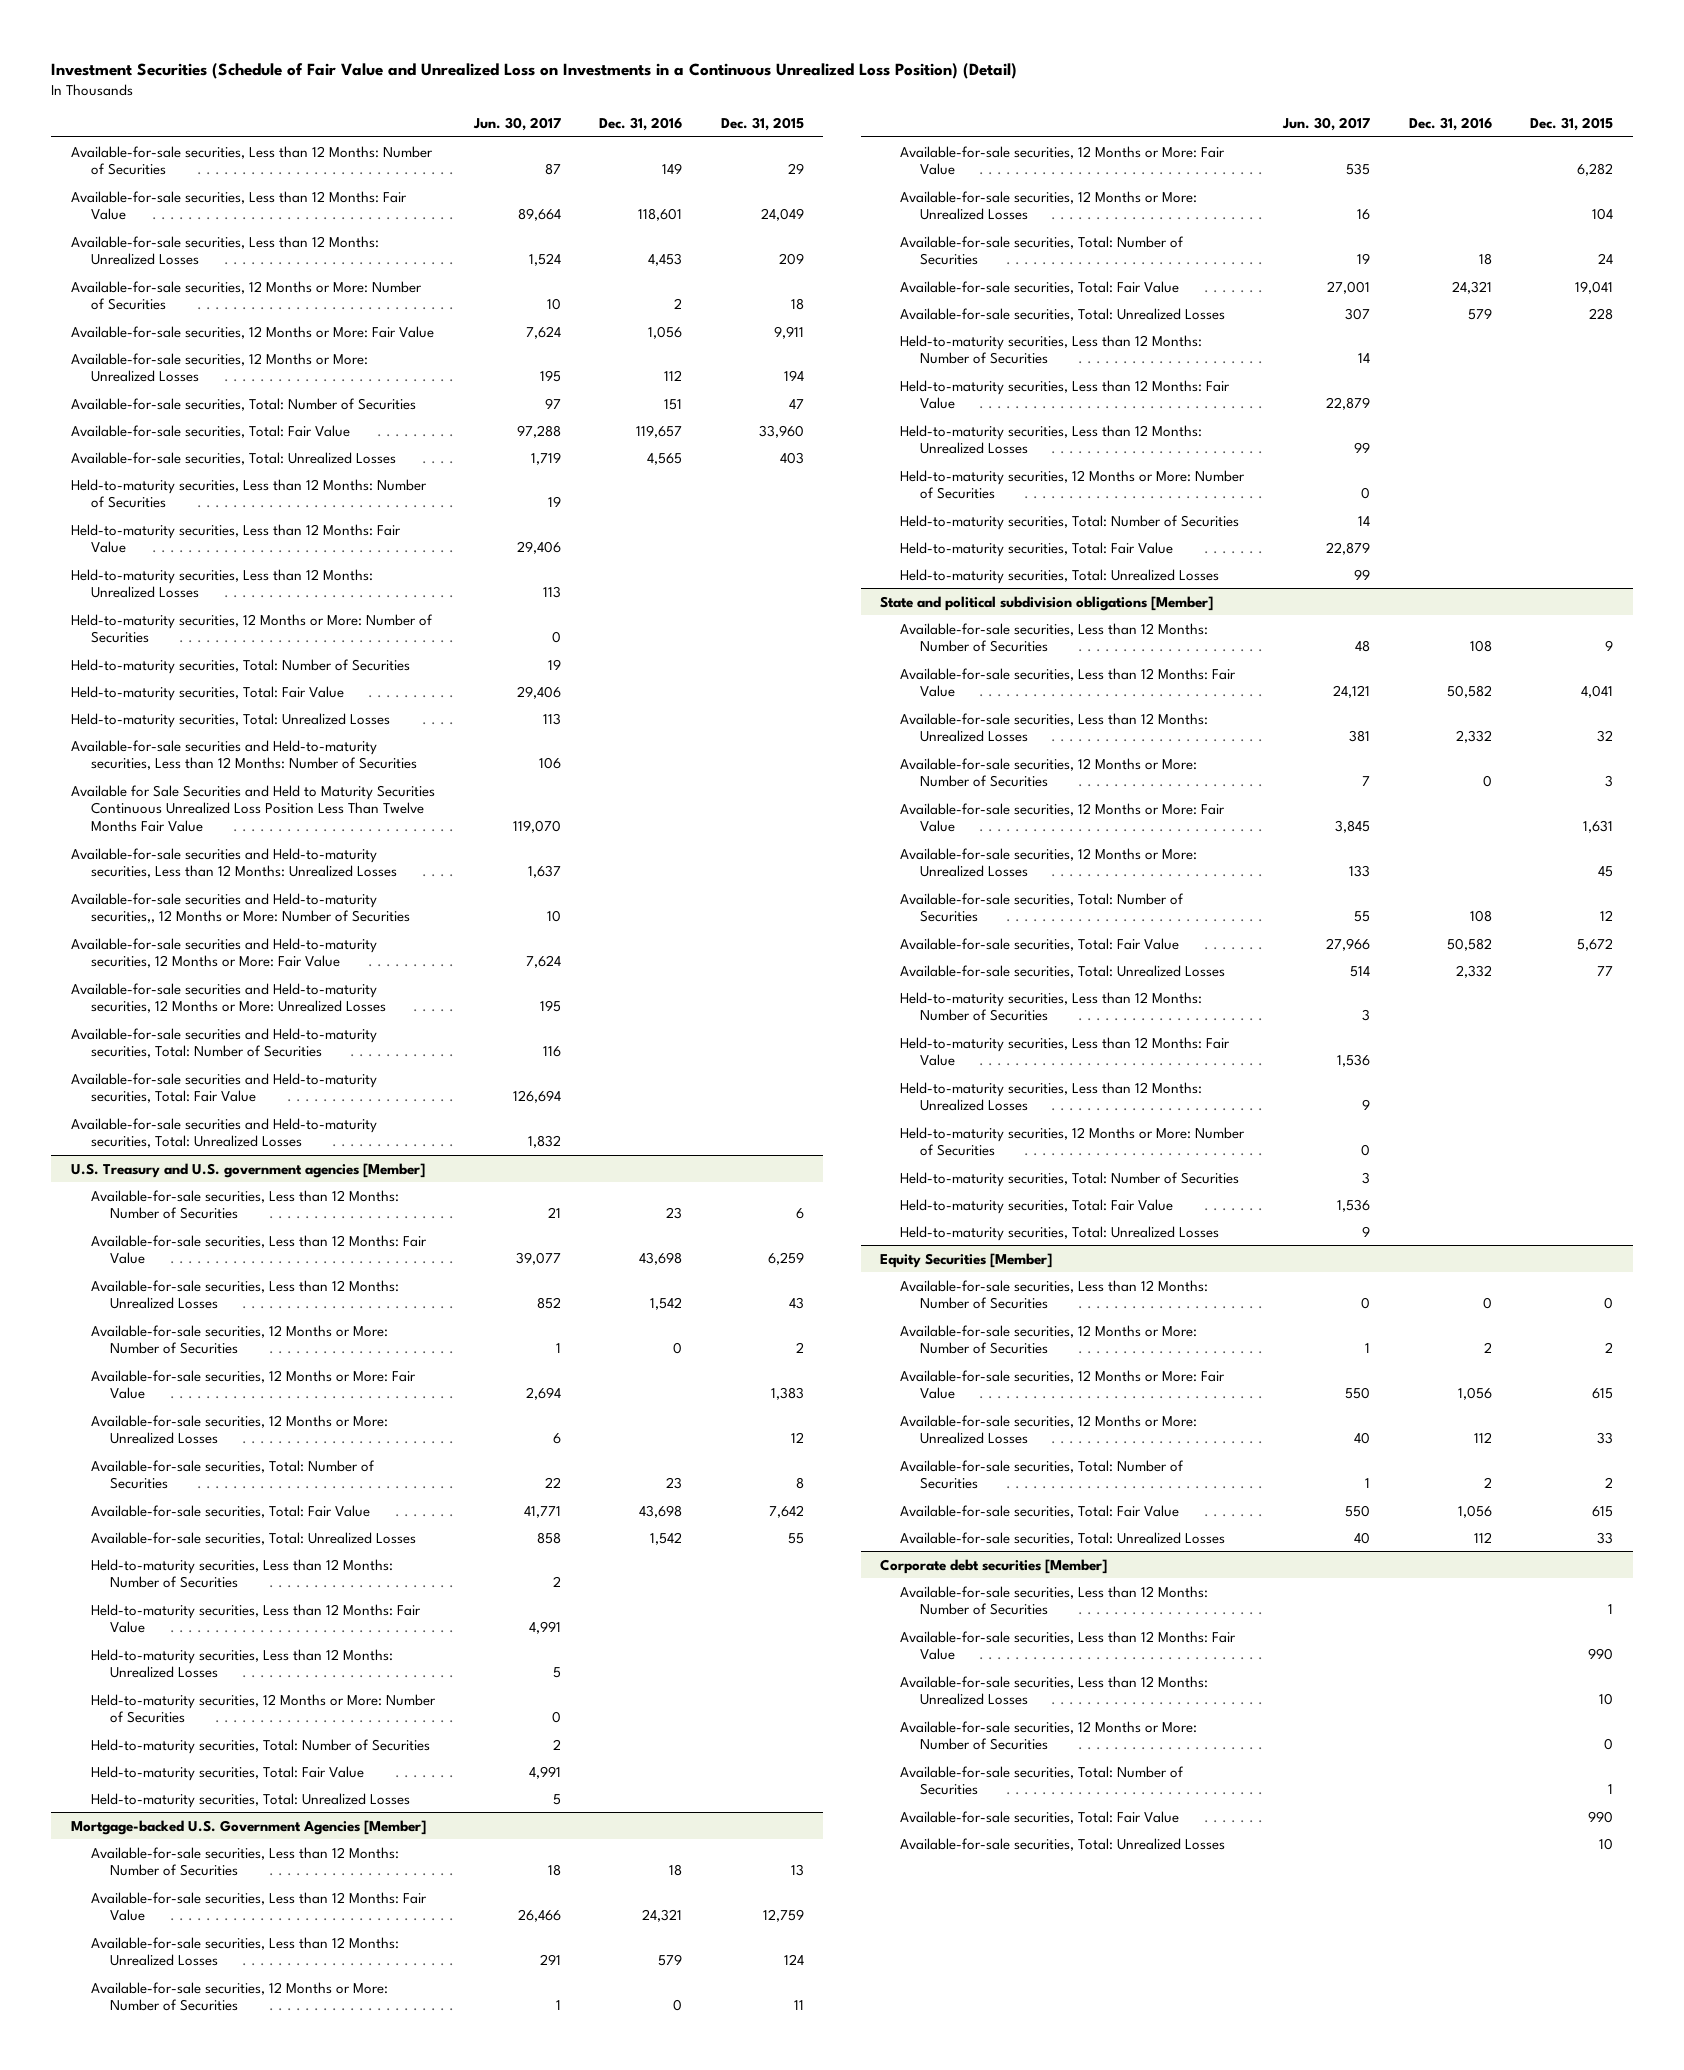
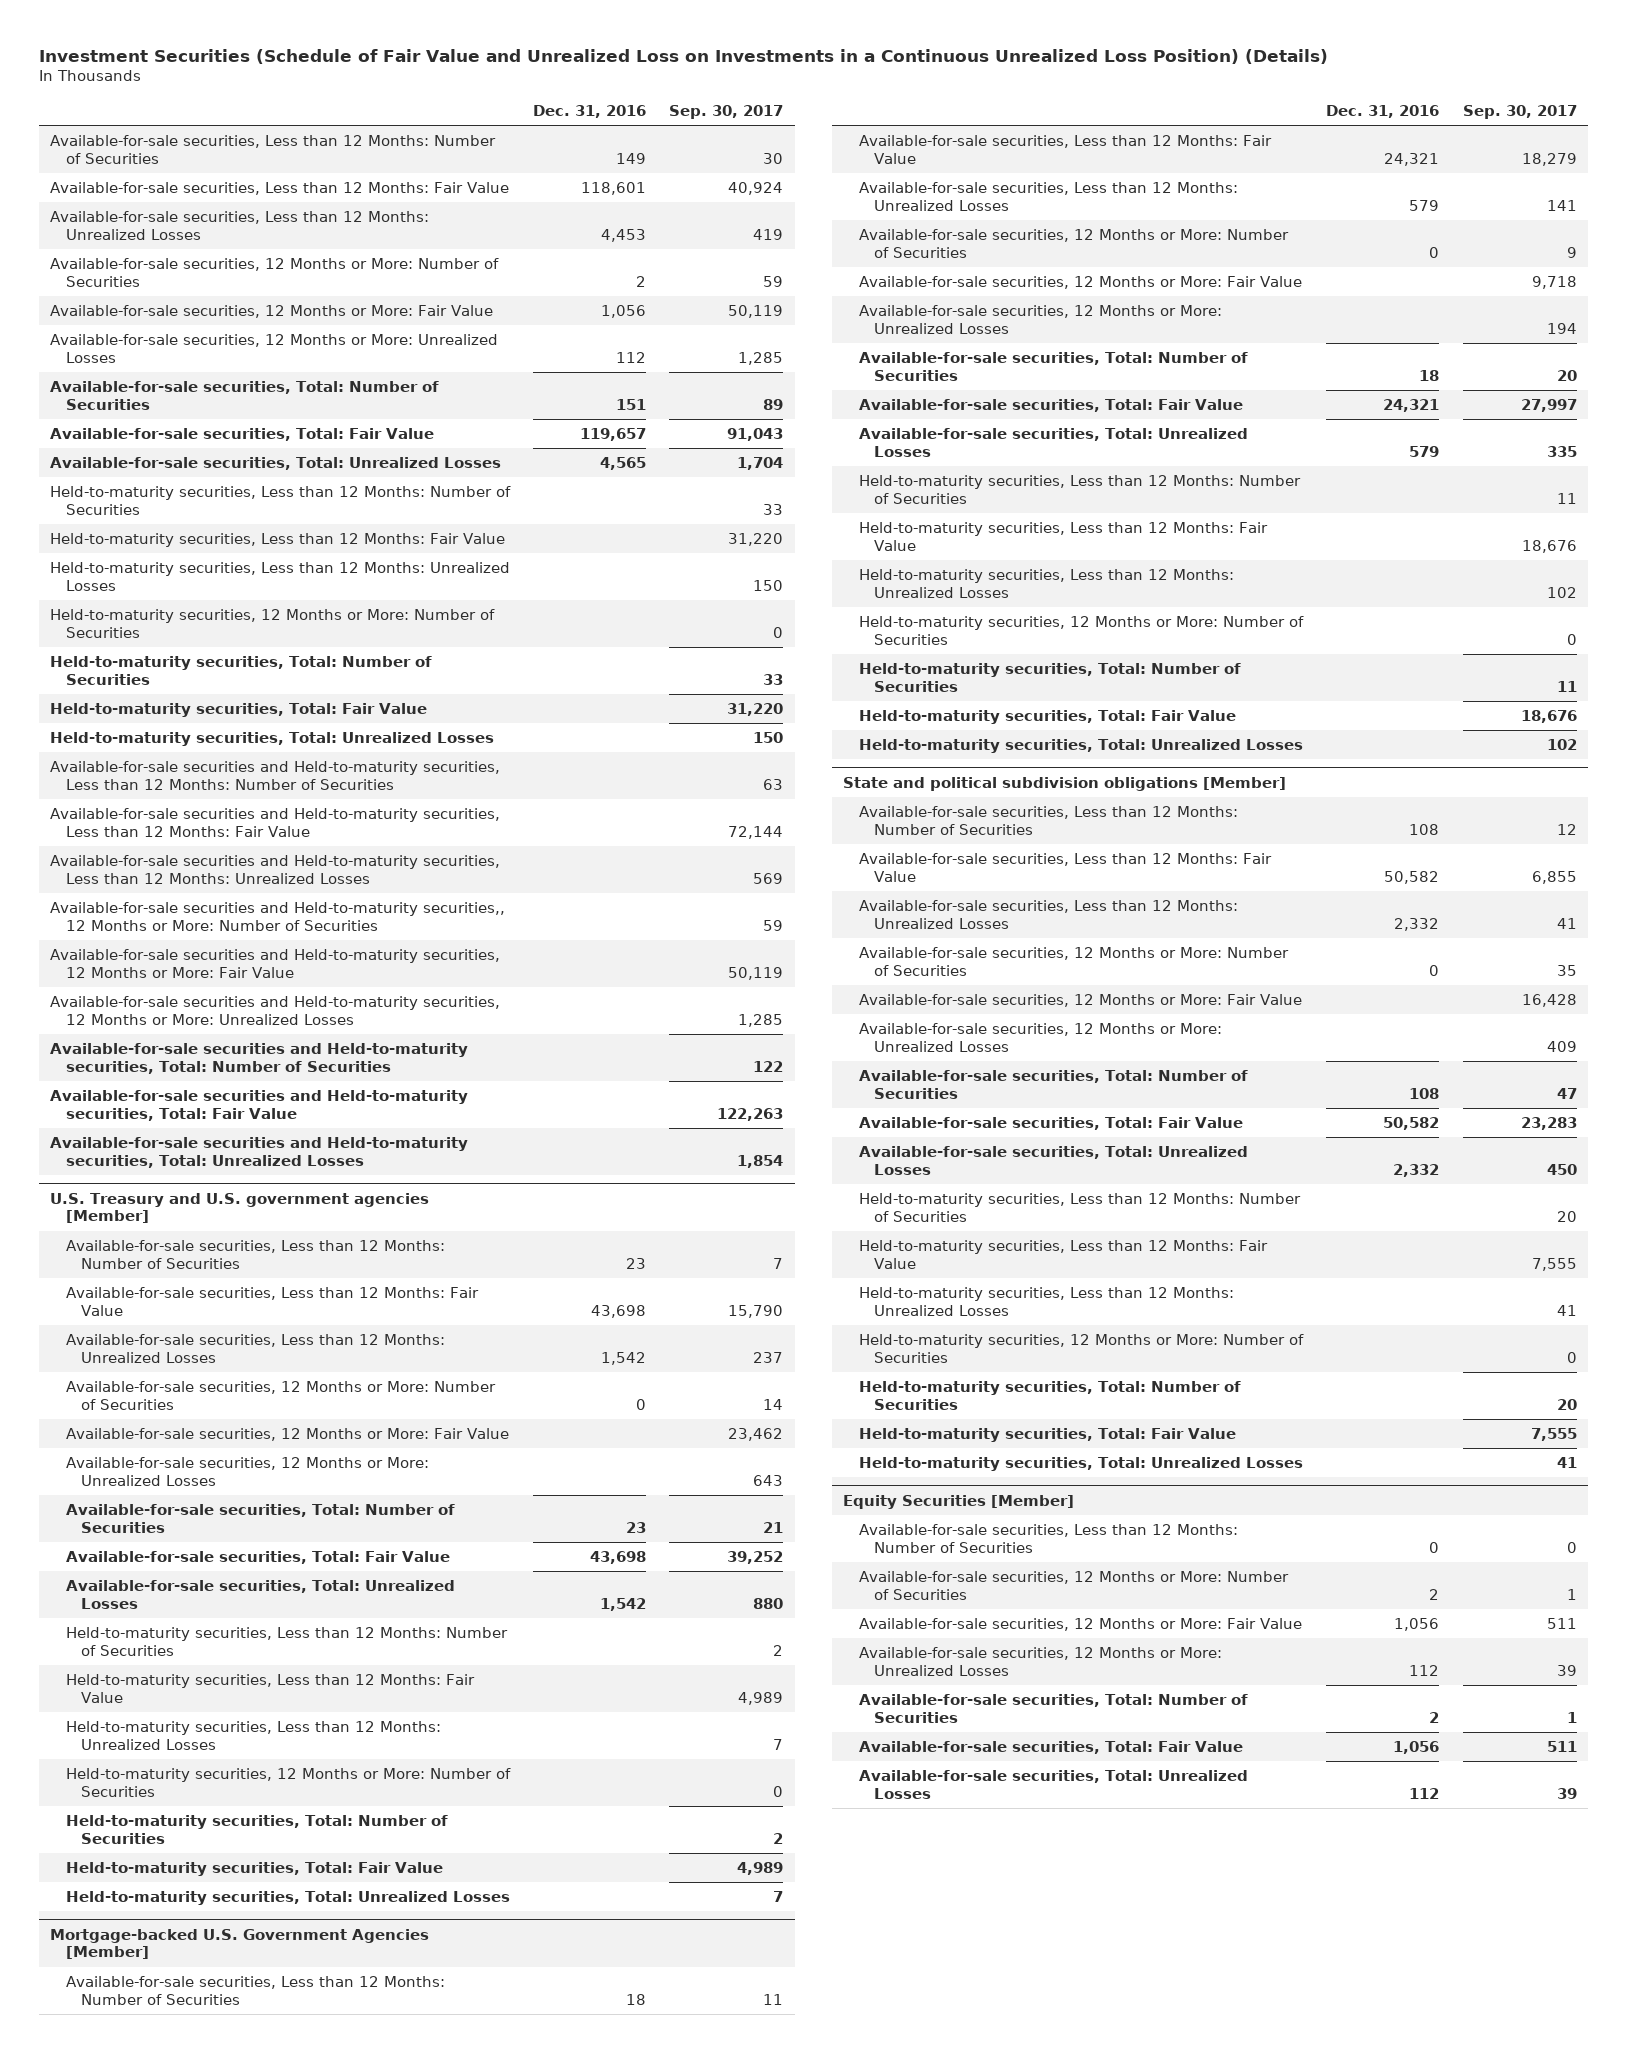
[51,62,1018,79] Investment Securities (Schedule of Fair Value and Unrealized Loss on Investments in a Continuous Unrealized Loss Position) (Detail) -> [38,48,1328,64] Investment Securities (Schedule of Fair Value and Unrealized Loss on Investments in a Continuous Unrealized Loss Position) (Details)
[472,117,561,132] Jun. 30, 2017 -> none
[720,117,804,132] Dec. 31, 2015 -> none
none -> [669,105,784,120] Sep. 30, 2017
[70,784,435,833] Available for Sale Securities and Held to Maturity Securities Continuous Unrealized Loss Position Less Than Twelve Months Fair Value -> [50,807,501,837] Available-for-sale securities and Held-to-maturity securities, Less than 12 Months: Fair Value
[880,1558,1108,1574] Corporate debt securities [Member] -> none
[899,1585,1208,1616] Available-for-sale securities, Less than 12 Months: Number of Securities -> none
[899,1630,1236,1661] Available-for-sale securities, Less than 12 Months: Fair Value -> none
[899,1675,1208,1706] Available-for-sale securities, Less than 12 Months: Unrealized Losses -> none
[899,1720,1197,1751] Available-for-sale securities, 12 Months or More: Number of Securities -> none
[899,1765,1184,1796] Available-for-sale securities, Total: Number of Securities -> none
[899,1810,1179,1824] Available-for-sale securities, Total: Fair Value -> none
[899,1837,1225,1851] Available-for-sale securities, Total: Unrealized Losses -> none

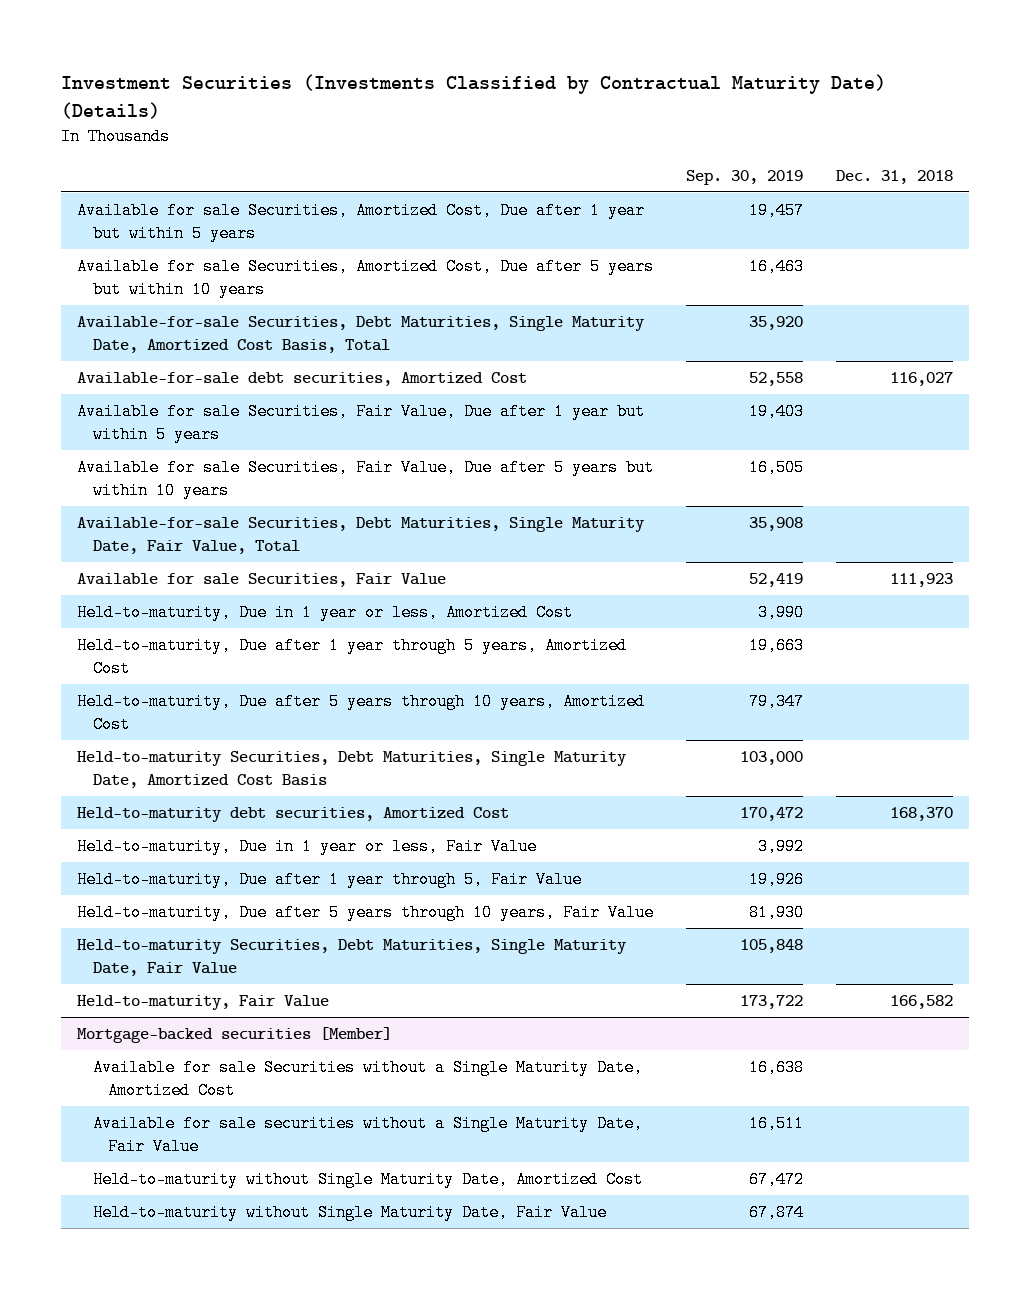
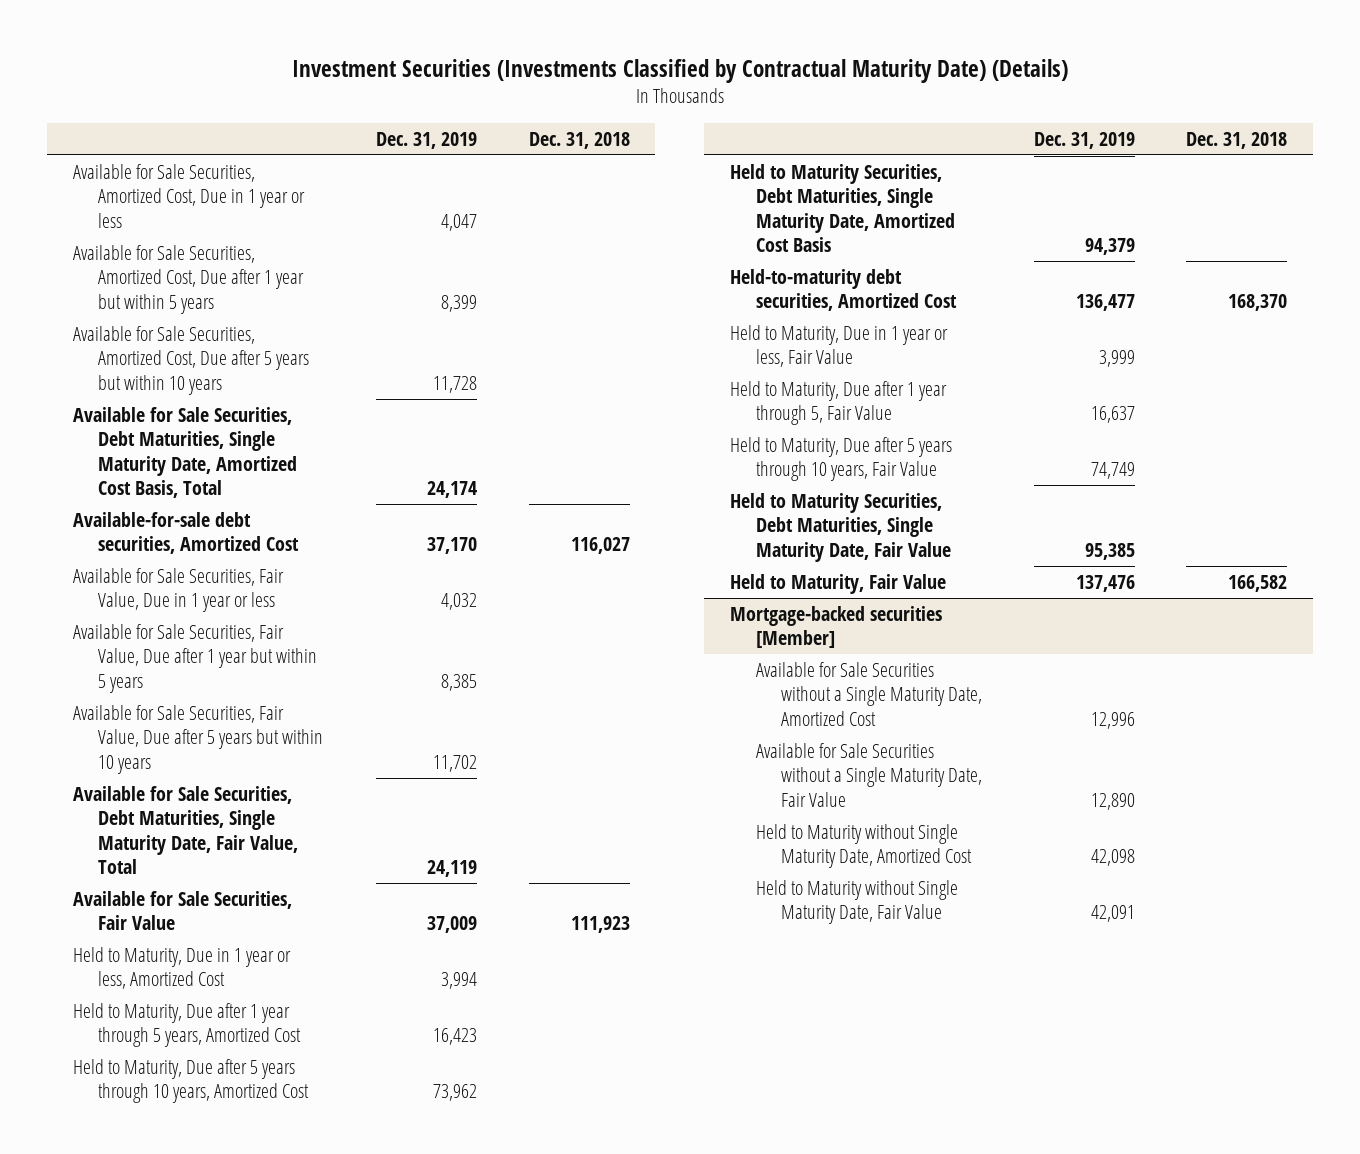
[685,169,803,185] Sep. 30, 2019 -> none
none -> [376,131,478,149] Dec. 31, 2019
none -> [72,163,306,228] Available for Sale Securities, Amortized Cost, Due in 1 year or less
[77,202,646,242] Available for sale Securities, Amortized Cost, Due after 1 year but within 5 years -> [72,244,305,314] Available for Sale Securities, Amortized Cost, Due after 1 year but within 5 years
[77,258,655,298] Available for sale Securities, Amortized Cost, Due after 5 years but within 10 years -> [72,325,310,395] Available for Sale Securities, Amortized Cost, Due after 5 years but within 10 years
[77,316,646,353] Available-for-sale Securities, Debt Maturities, Single Maturity Date, Amortized Cost Basis, Total -> [72,406,298,498] Available for Sale Securities, Debt Maturities, Single Maturity Date, Amortized Cost Basis, Total
none -> [72,567,284,613] Available for Sale Securities, Fair Value, Due in 1 year or less
[77,403,646,443] Available for sale Securities, Fair Value, Due after 1 year but within 5 years -> [72,623,318,693] Available for Sale Securities, Fair Value, Due after 1 year but within 5 years
[77,459,655,499] Available for sale Securities, Fair Value, Due after 5 years but within 10 years -> [72,704,324,774] Available for Sale Securities, Fair Value, Due after 5 years but within 10 years
[77,517,646,554] Available-for-sale Securities, Debt Maturities, Single Maturity Date, Fair Value, Total -> [72,785,299,874] Available for Sale Securities, Debt Maturities, Single Maturity Date, Fair Value, Total
[77,573,447,588] Available for sale Securities, Fair Value -> [72,890,292,931] Available for Sale Securities, Fair Value
[77,604,574,622] Held-to-maturity, Due in 1 year or less, Amortized Cost -> [72,946,291,990] Held to Maturity, Due in 1 year or less, Amortized Cost
[77,637,628,677] Held-to-maturity, Due after 1 year through 5 years, Amortized Cost -> [72,1002,302,1048] Held to Maturity, Due after 1 year through 5 years, Amortized Cost
[77,693,646,733] Held-to-maturity, Due after 5 years through 10 years, Amortized Cost -> [72,1058,310,1104] Held to Maturity, Due after 5 years through 10 years, Amortized Cost
[77,751,628,788] Held-to-maturity Securities, Debt Maturities, Single Maturity Date, Amortized Cost Basis -> [729,163,955,252] Held to Maturity Securities, Debt Maturities, Single Maturity Date, Amortized Cost Basis
[77,838,538,856] Held-to-maturity, Due in 1 year or less, Fair Value -> [729,324,948,368] Held to Maturity, Due in 1 year or less, Fair Value
[77,871,583,889] Held-to-maturity, Due after 1 year through 5, Fair Value -> [729,380,947,426] Held to Maturity, Due after 1 year through 5, Fair Value
[77,904,655,922] Held-to-maturity, Due after 5 years through 10 years, Fair Value -> [729,436,952,482] Held to Maturity, Due after 5 years through 10 years, Fair Value
[77,939,628,976] Held-to-maturity Securities, Debt Maturities, Single Maturity Date, Fair Value -> [729,492,951,562] Held to Maturity Securities, Debt Maturities, Single Maturity Date, Fair Value
[77,995,330,1011] Held-to-maturity, Fair Value -> [729,573,946,594] Held to Maturity, Fair Value
[92,1059,643,1099] Available for sale Securities without a Single Maturity Date, Amortized Cost -> [755,661,983,726] Available for Sale Securities without a Single Maturity Date, Amortized Cost
[92,1115,643,1155] Available for sale securities without a Single Maturity Date, Fair Value -> [755,742,983,807] Available for Sale Securities without a Single Maturity Date, Fair Value
[92,1171,643,1189] Held-to-maturity without Single Maturity Date, Amortized Cost -> [755,823,973,869] Held to Maturity without Single Maturity Date, Amortized Cost
[92,1204,607,1222] Held-to-maturity without Single Maturity Date, Fair Value -> [755,879,958,925] Held to Maturity without Single Maturity Date, Fair Value

